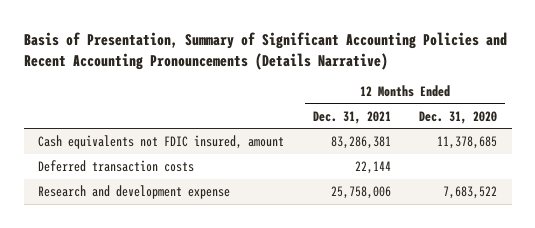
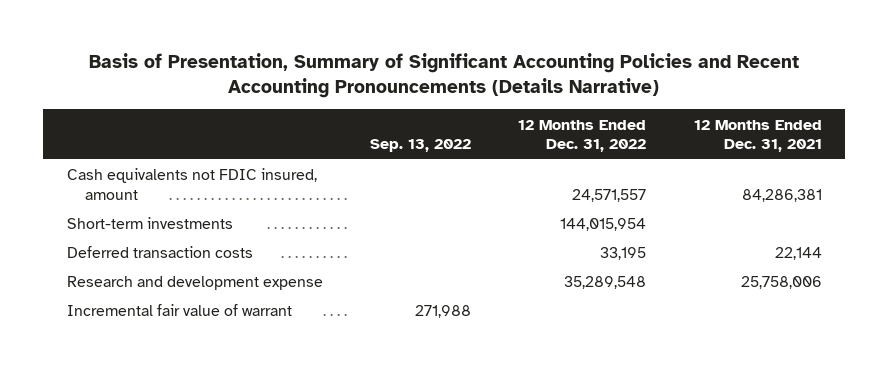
[419,110,498,124] Dec. 31, 2020 -> none
none -> [370,139,472,153] Sep. 13, 2022
none -> [518,119,647,153] 12 Months Ended Dec. 31, 2022
[330,135,391,149] 83,286,381 -> [741,189,822,203] 84,286,381
none -> [66,217,233,230] Short-term investments
none -> [66,304,292,317] Incremental fair value of warrant

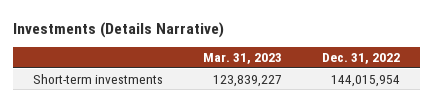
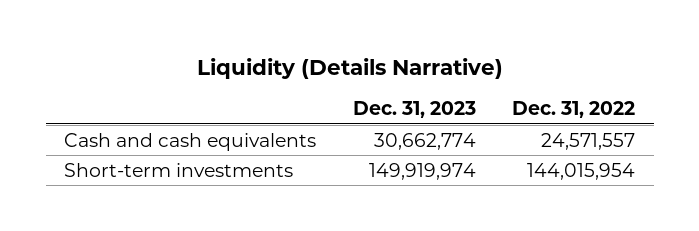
[12,21,224,38] Investments (Details Narrative) -> [196,58,503,80] Liquidity (Details Narrative)
[202,53,282,65] Mar. 31, 2023 -> none
none -> [352,101,476,119] Dec. 31, 2023
none -> [64,132,317,151] Cash and cash equivalents

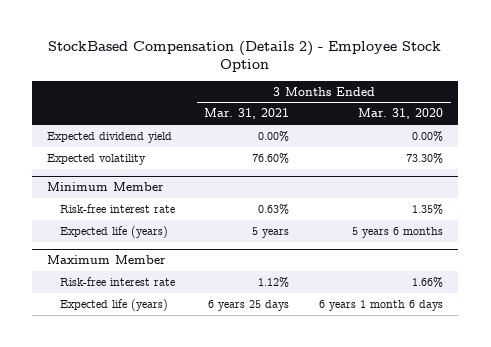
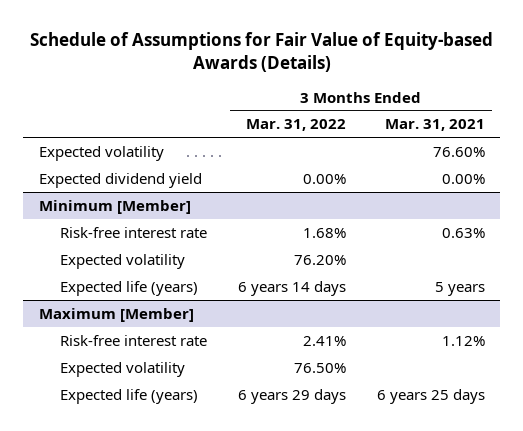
[48,40,442,72] StockBased Compensation (Details 2) - Employee Stock Option -> [29,32,493,73] Schedule of Assumptions for Fair Value of Equity-based Awards (Details)
[358,108,444,120] Mar. 31, 2020 -> none
none -> [245,119,346,132] Mar. 31, 2022
[47,131,173,143] Expected dividend yield -> [38,172,202,188] Expected dividend yield
[47,182,165,192] Minimum Member -> [38,199,191,214] Minimum [Member]
none -> [60,253,186,269] Expected volatility
[47,255,167,265] Maximum Member -> [38,307,194,322] Maximum [Member]
none -> [60,361,186,377] Expected volatility

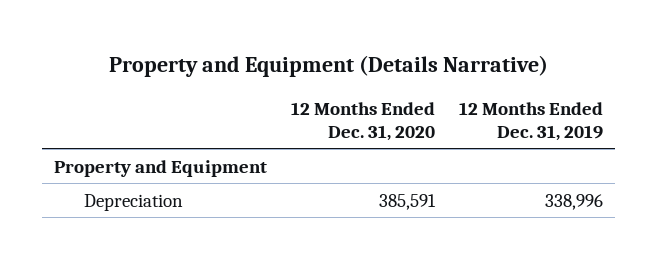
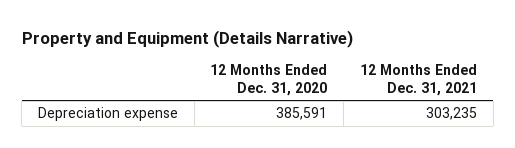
[459,101,604,141] 12 Months Ended Dec. 31, 2019 -> none
none -> [359,64,477,96] 12 Months Ended Dec. 31, 2021
[54,159,268,177] Property and Equipment -> none
[83,193,183,211] Depreciation -> [37,107,178,122] Depreciation expense

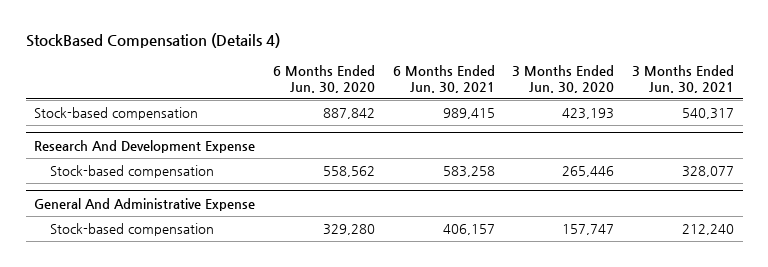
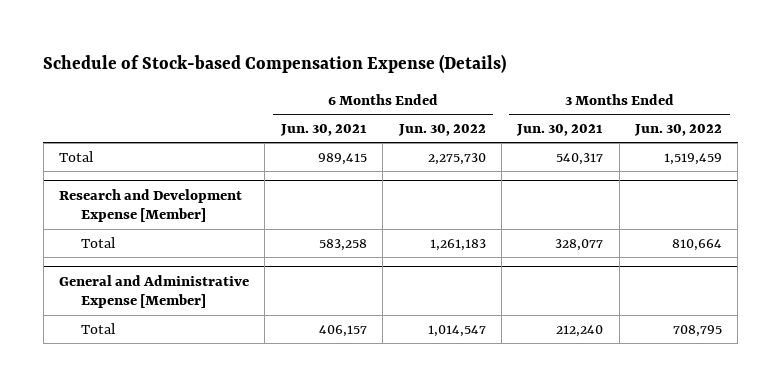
[25,33,280,49] StockBased Compensation (Details 4) -> [43,54,507,74] Schedule of Stock-based Compensation Expense (Details)
[273,64,376,93] 6 Months Ended Jun. 30, 2020 -> none
[512,64,615,93] 3 Months Ended Jun. 30, 2020 -> none
none -> [397,123,486,136] Jun. 30, 2022
none -> [634,123,723,136] Jun. 30, 2022
[34,106,199,120] Stock-based compensation -> [59,150,95,162] Total
[34,139,256,153] Research And Development Expense -> [59,188,243,223] Research and Development Expense [Member]
[49,164,214,178] Stock-based compensation -> [81,236,117,248] Total
[34,197,256,211] General And Administrative Expense -> [59,274,250,309] General and Administrative Expense [Member]
[49,222,214,236] Stock-based compensation -> [81,322,117,334] Total

